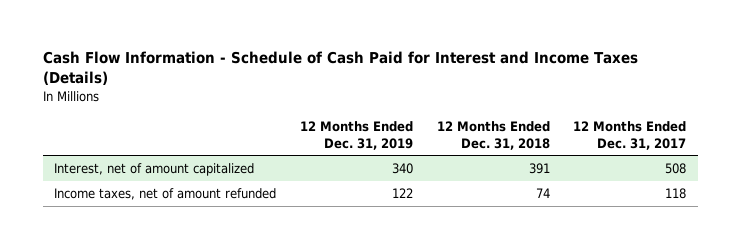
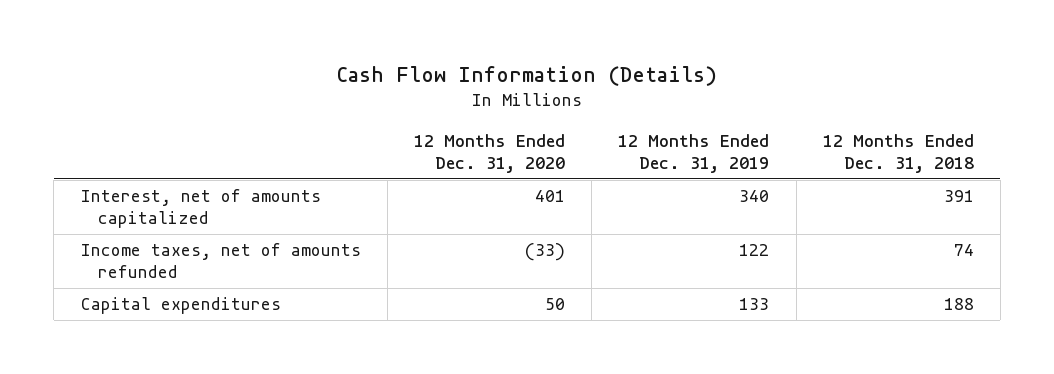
[42,51,638,86] Cash Flow Information - Schedule of Cash Paid for Interest and Income Taxes (Details) -> [336,66,718,87] Cash Flow Information (Details)
[573,121,687,150] 12 Months Ended Dec. 31, 2017 -> none
none -> [414,133,566,173] 12 Months Ended Dec. 31, 2020
[54,163,255,177] Interest, net of amount capitalized -> [80,189,321,229] Interest, net of amounts capitalized
[54,188,277,201] Income taxes, net of amount refunded -> [80,243,361,279] Income taxes, net of amounts refunded
none -> [80,297,281,315] Capital expenditures

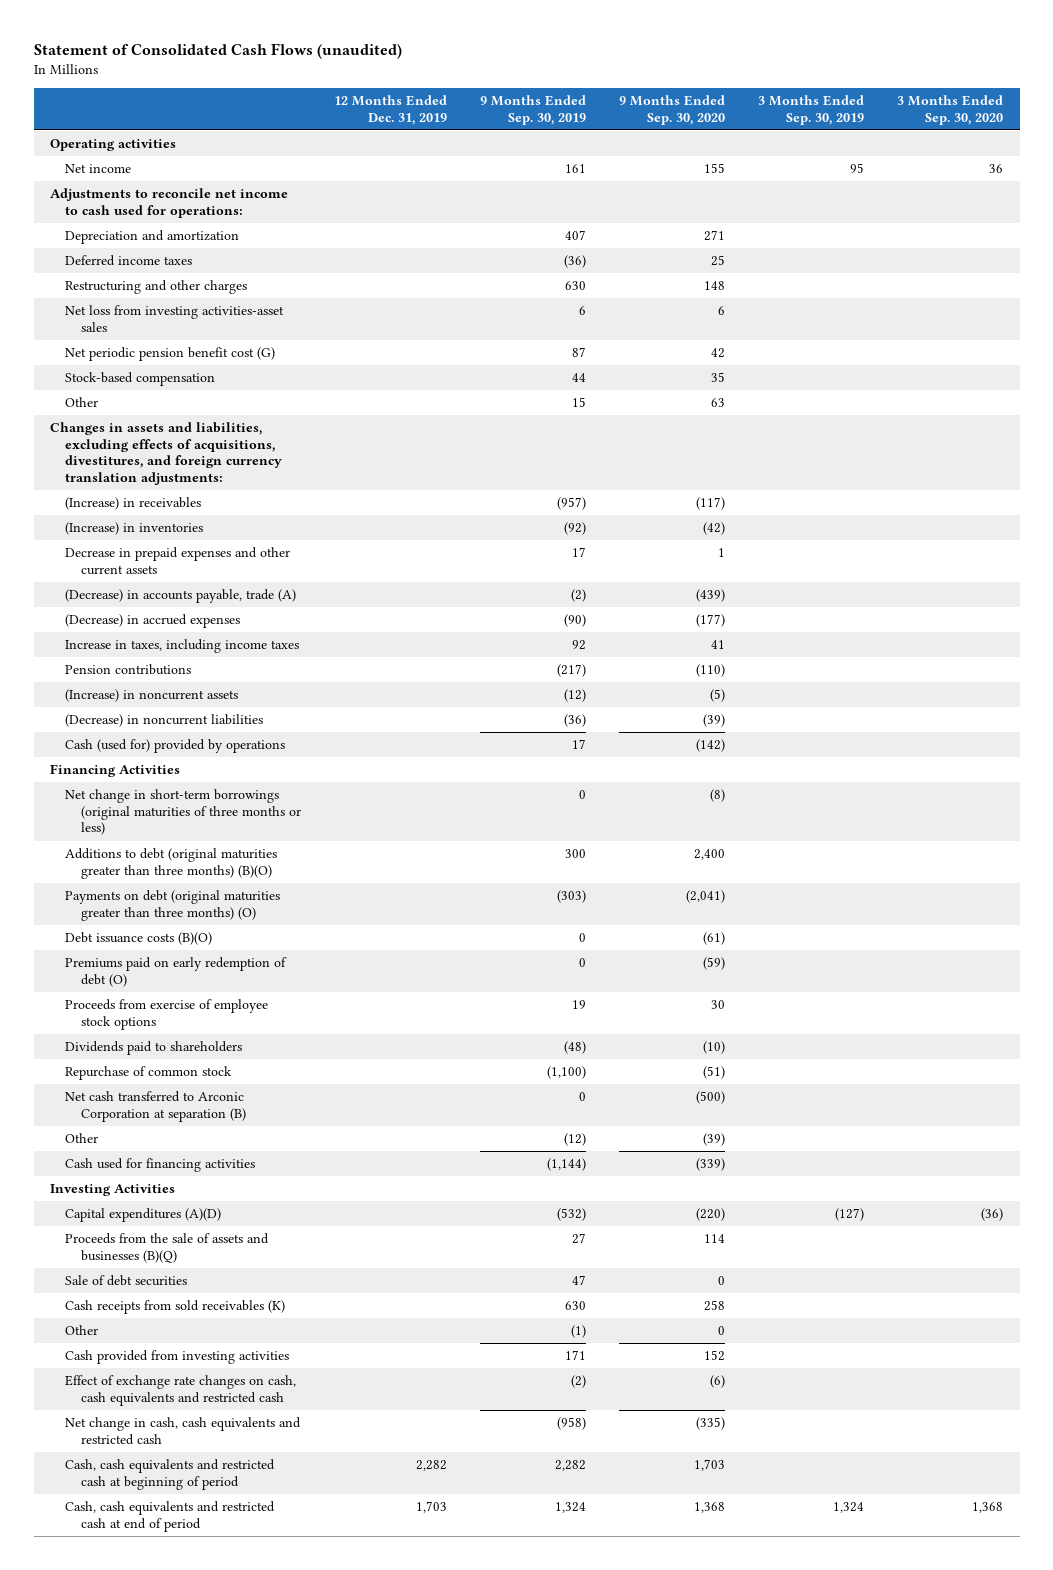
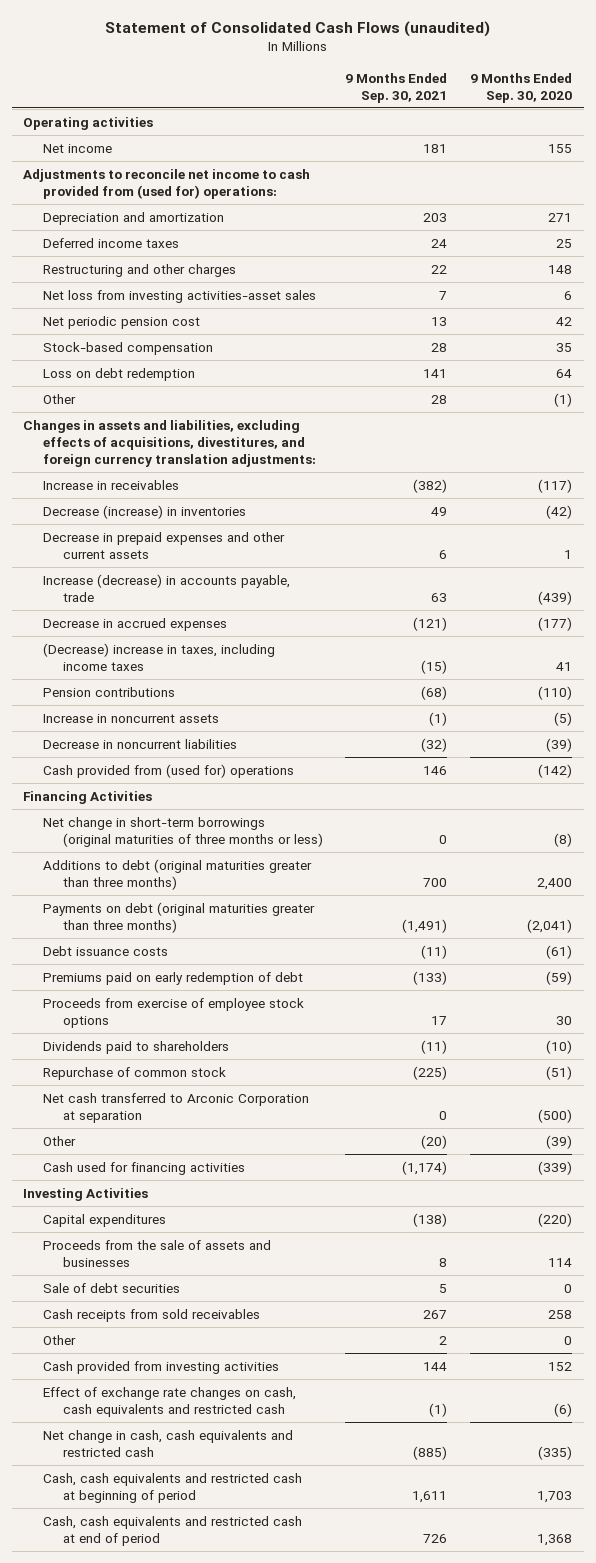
[333,95,447,125] 12 Months Ended Dec. 31, 2019 -> none
[479,95,586,125] 9 Months Ended Sep. 30, 2019 -> none
[757,95,864,125] 3 Months Ended Sep. 30, 2019 -> none
[897,95,1004,125] 3 Months Ended Sep. 30, 2020 -> none
none -> [345,72,448,103] 9 Months Ended Sep. 30, 2021
[50,188,289,218] Adjustments to reconcile net income to cash used for operations: -> [23,168,311,199] Adjustments to reconcile net income to cash provided from (used for) operations:
[65,347,276,362] Net periodic pension benefit cost (G) -> [42,315,200,329] Net periodic pension cost
none -> [42,367,195,381] Loss on debt redemption
[710,398,725,408] 63 -> [554,392,573,407] (1)
[65,497,202,511] (Increase) in receivables -> [42,479,179,490] Increase in receivables
[65,522,204,536] (Increase) in inventories -> [42,504,246,519] Decrease (increase) in inventories
[65,589,297,604] (Decrease) in accounts payable, trade (A) -> [42,573,290,602] Increase (decrease) in accounts payable, trade
[65,614,241,629] (Decrease) in accrued expenses -> [42,617,227,631] Decrease in accrued expenses
[65,639,300,654] Increase in taxes, including income taxes -> [42,642,275,671] (Decrease) increase in taxes, including income taxes
[65,689,239,703] (Increase) in noncurrent assets -> [42,713,219,723] Increase in noncurrent assets
[65,714,264,728] (Decrease) in noncurrent liabilities -> [42,738,237,749] Decrease in noncurrent liabilities
[65,739,286,754] Cash (used for) provided by operations -> [42,763,294,778] Cash provided from (used for) operations
[65,848,278,879] Additions to debt (original maturities greater than three months) (B)(O) -> [42,858,312,890] Additions to debt (original maturities greater than three months)
[65,890,281,921] Payments on debt (original maturities greater than three months) (O) -> [42,901,315,933] Payments on debt (original maturities greater than three months)
[65,932,213,946] Debt issuance costs (B)(O) -> [42,945,168,956] Debt issuance costs
[65,957,288,987] Premiums paid on early redemption of debt (O) -> [42,971,303,985] Premiums paid on early redemption of debt
[65,1091,246,1122] Net cash transferred to Arconic Corporation at separation (B) -> [42,1092,309,1123] Net cash transferred to Arconic Corporation at separation
[65,1208,222,1223] Capital expenditures (A)(D) -> [42,1213,166,1227] Capital expenditures
[65,1233,270,1263] Proceeds from the sale of assets and businesses (B)(Q) -> [42,1239,271,1267] Proceeds from the sale of assets and businesses
[65,1300,286,1315] Cash receipts from sold receivables (K) -> [42,1308,260,1322] Cash receipts from sold receivables

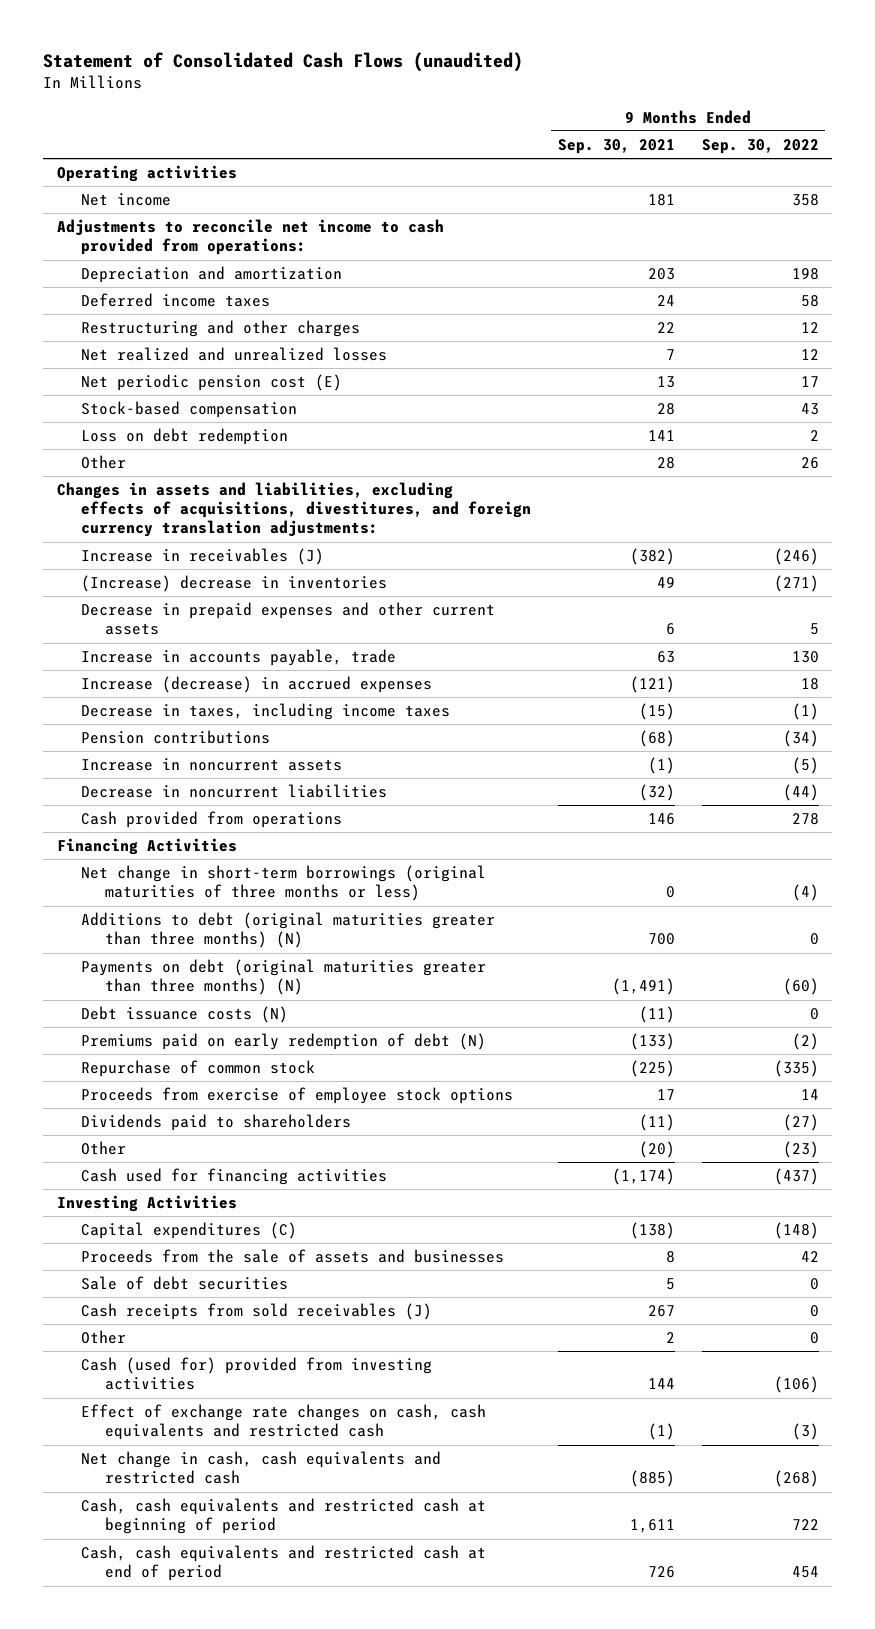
[470,72,573,103] 9 Months Ended Sep. 30, 2020 -> none
none -> [701,138,819,154] Sep. 30, 2022
[23,168,311,199] Adjustments to reconcile net income to cash provided from (used for) operations: -> [56,219,444,256] Adjustments to reconcile net income to cash provided from operations:
[42,289,316,303] Net loss from investing activities-asset sales -> none
none -> [80,347,387,362] Net realized and unrealized losses
[42,315,200,329] Net periodic pension cost -> [80,374,342,392] Net periodic pension cost (E)
[42,479,179,490] Increase in receivables -> [80,548,324,566] Increase in receivables (J)
[42,504,246,519] Decrease (increase) in inventories -> [80,575,387,593] (Increase) decrease in inventories
[42,573,290,602] Increase (decrease) in accounts payable, trade -> [80,649,396,667] Increase in accounts payable, trade
[42,617,227,631] Decrease in accrued expenses -> [80,676,432,694] Increase (decrease) in accrued expenses
[42,642,275,671] (Decrease) increase in taxes, including income taxes -> [80,703,450,721] Decrease in taxes, including income taxes
[42,763,294,778] Cash provided from (used for) operations -> [80,811,342,829] Cash provided from operations
[42,858,312,890] Additions to debt (original maturities greater than three months) -> [80,912,495,949] Additions to debt (original maturities greater than three months) (N)
[42,901,315,933] Payments on debt (original maturities greater than three months) -> [80,959,486,996] Payments on debt (original maturities greater than three months) (N)
[42,945,168,956] Debt issuance costs -> [80,1006,288,1024] Debt issuance costs (N)
[42,971,303,985] Premiums paid on early redemption of debt -> [80,1033,486,1051] Premiums paid on early redemption of debt (N)
[42,1066,226,1080] Repurchase of common stock -> [80,1060,315,1078] Repurchase of common stock
[42,1092,309,1123] Net cash transferred to Arconic Corporation at separation -> none
[42,1213,166,1227] Capital expenditures -> [80,1222,297,1240] Capital expenditures (C)
[42,1308,260,1322] Cash receipts from sold receivables -> [80,1303,432,1321] Cash receipts from sold receivables (J)
[42,1360,279,1374] Cash provided from investing activities -> [80,1357,432,1391] Cash (used for) provided from investing activities

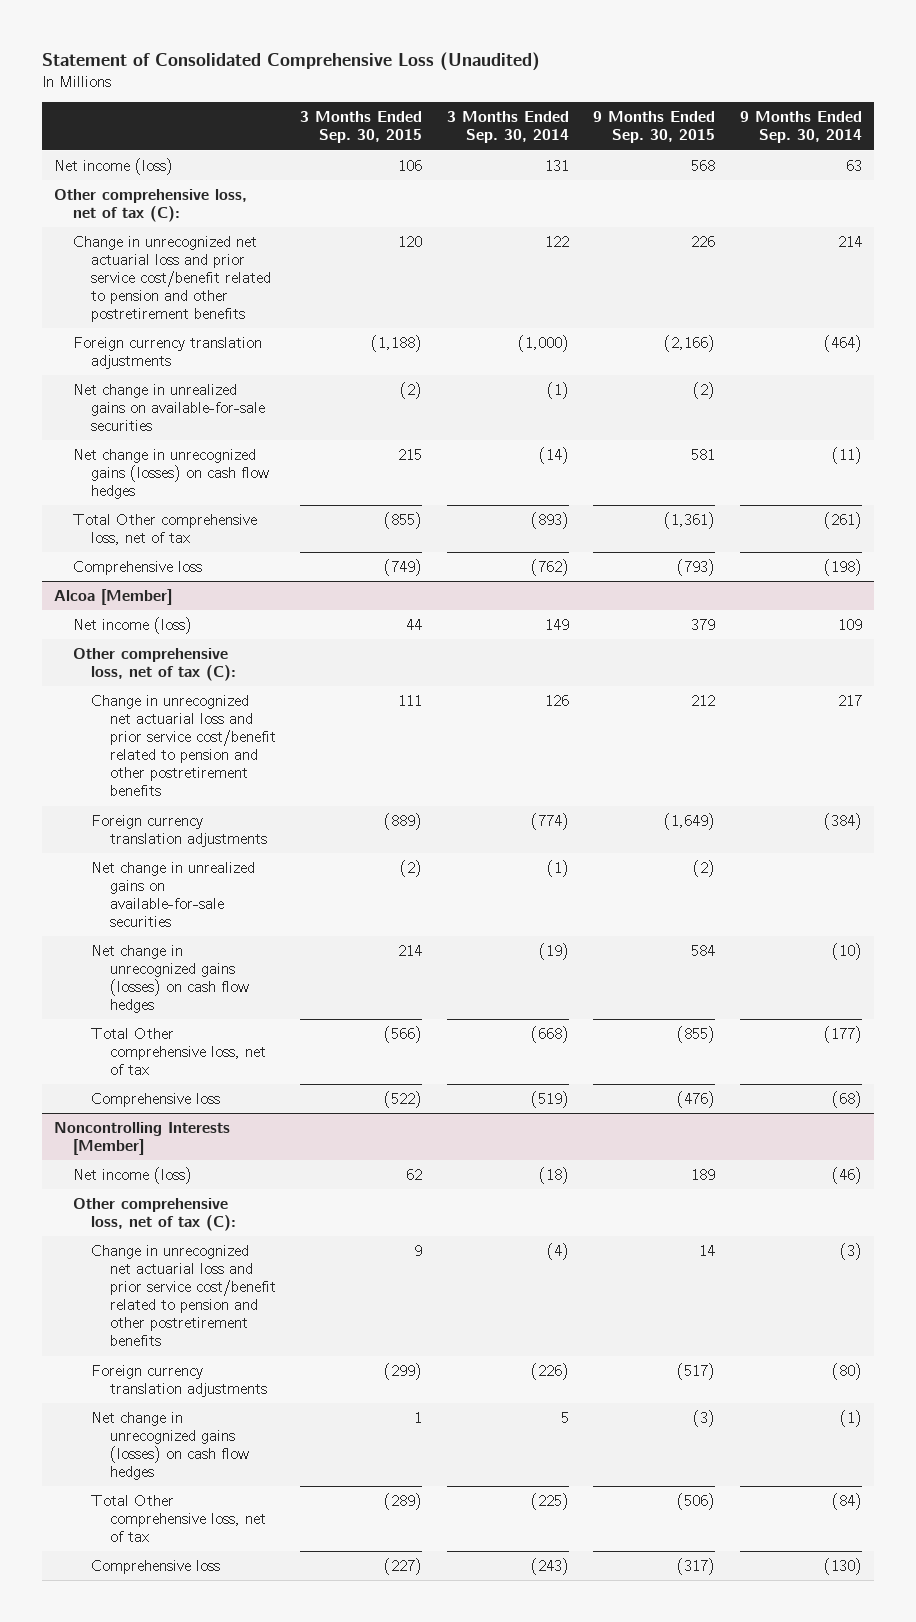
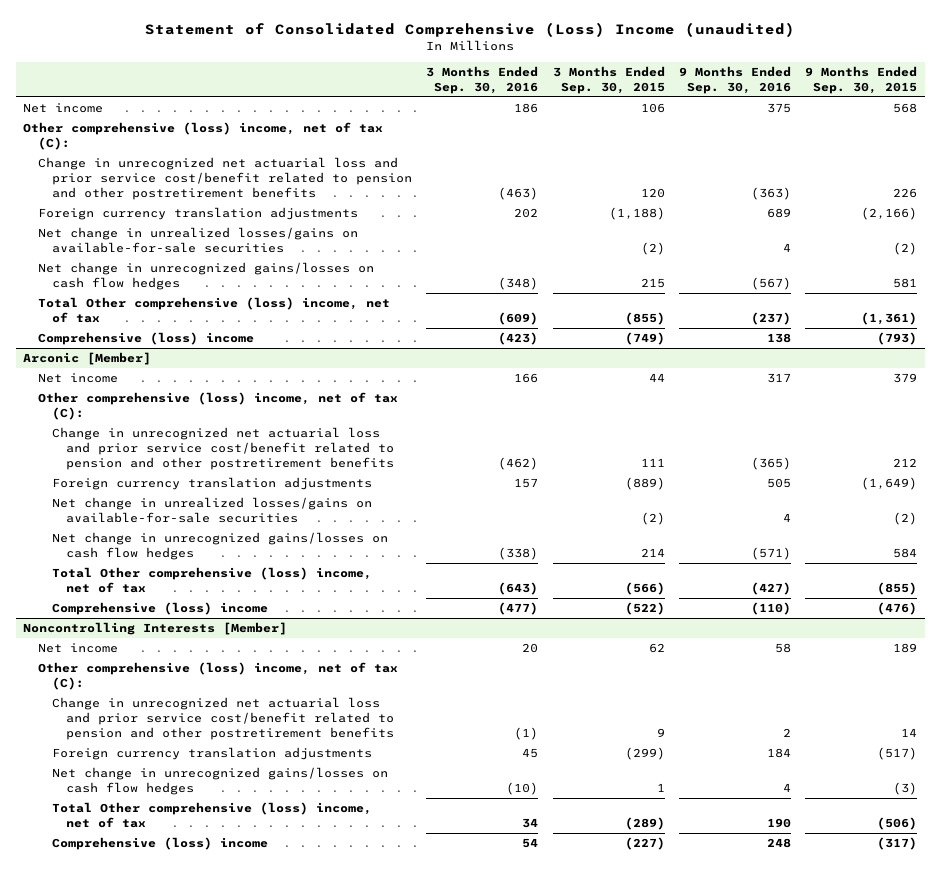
[41,52,540,72] Statement of Consolidated Comprehensive Loss (Unaudited) -> [145,22,796,38] Statement of Consolidated Comprehensive (Loss) Income (unaudited)
[446,111,569,144] 3 Months Ended Sep. 30, 2014 -> none
[739,111,862,144] 9 Months Ended Sep. 30, 2014 -> none
none -> [426,65,539,94] 3 Months Ended Sep. 30, 2016
none -> [678,65,791,94] 9 Months Ended Sep. 30, 2016
[54,157,174,175] Net income (loss) -> [23,103,104,114] Net income
[54,188,248,223] Other comprehensive loss, net of tax (C): -> [23,122,384,150] Other comprehensive (loss) income, net of tax (C):
[72,383,266,432] Net change in unrealized gains on available-for-sale securities -> [37,227,358,253] Net change in unrealized losses/gains on available-for-sale securities
[72,448,270,500] Net change in unrecognized gains (losses) on cash flow hedges -> [37,262,374,290] Net change in unrecognized gains/losses on cash flow hedges
[72,513,257,546] Total Other comprehensive loss, net of tax -> [37,297,390,323] Total Other comprehensive (loss) income, net of tax
[72,560,202,575] Comprehensive loss -> [37,332,254,346] Comprehensive (loss) income
[54,588,173,605] Alcoa [Member] -> [23,352,152,366] Arconic [Member]
[72,616,192,634] Net income (loss) -> [37,373,118,384] Net income
[72,647,237,682] Other comprehensive loss, net of tax (C): -> [37,392,398,420] Other comprehensive (loss) income, net of tax (C):
[91,861,256,928] Net change in unrealized gains on available-for-sale securities -> [51,497,372,523] Net change in unrealized losses/gains on available-for-sale securities
[91,944,249,1014] Net change in unrecognized gains (losses) on cash flow hedges -> [51,532,388,560] Net change in unrecognized gains/losses on cash flow hedges
[91,1027,266,1076] Total Other comprehensive loss, net of tax -> [51,567,372,593] Total Other comprehensive (loss) income, net of tax
[91,1092,221,1107] Comprehensive loss -> [51,602,268,616] Comprehensive (loss) income
[72,1166,192,1184] Net income (loss) -> [37,643,118,654] Net income
[72,1197,237,1232] Other comprehensive loss, net of tax (C): -> [37,662,398,690] Other comprehensive (loss) income, net of tax (C):
[91,1411,249,1481] Net change in unrecognized gains (losses) on cash flow hedges -> [51,767,388,795] Net change in unrecognized gains/losses on cash flow hedges
[91,1494,266,1543] Total Other comprehensive loss, net of tax -> [51,802,372,828] Total Other comprehensive (loss) income, net of tax
[91,1559,221,1574] Comprehensive loss -> [51,837,268,851] Comprehensive (loss) income

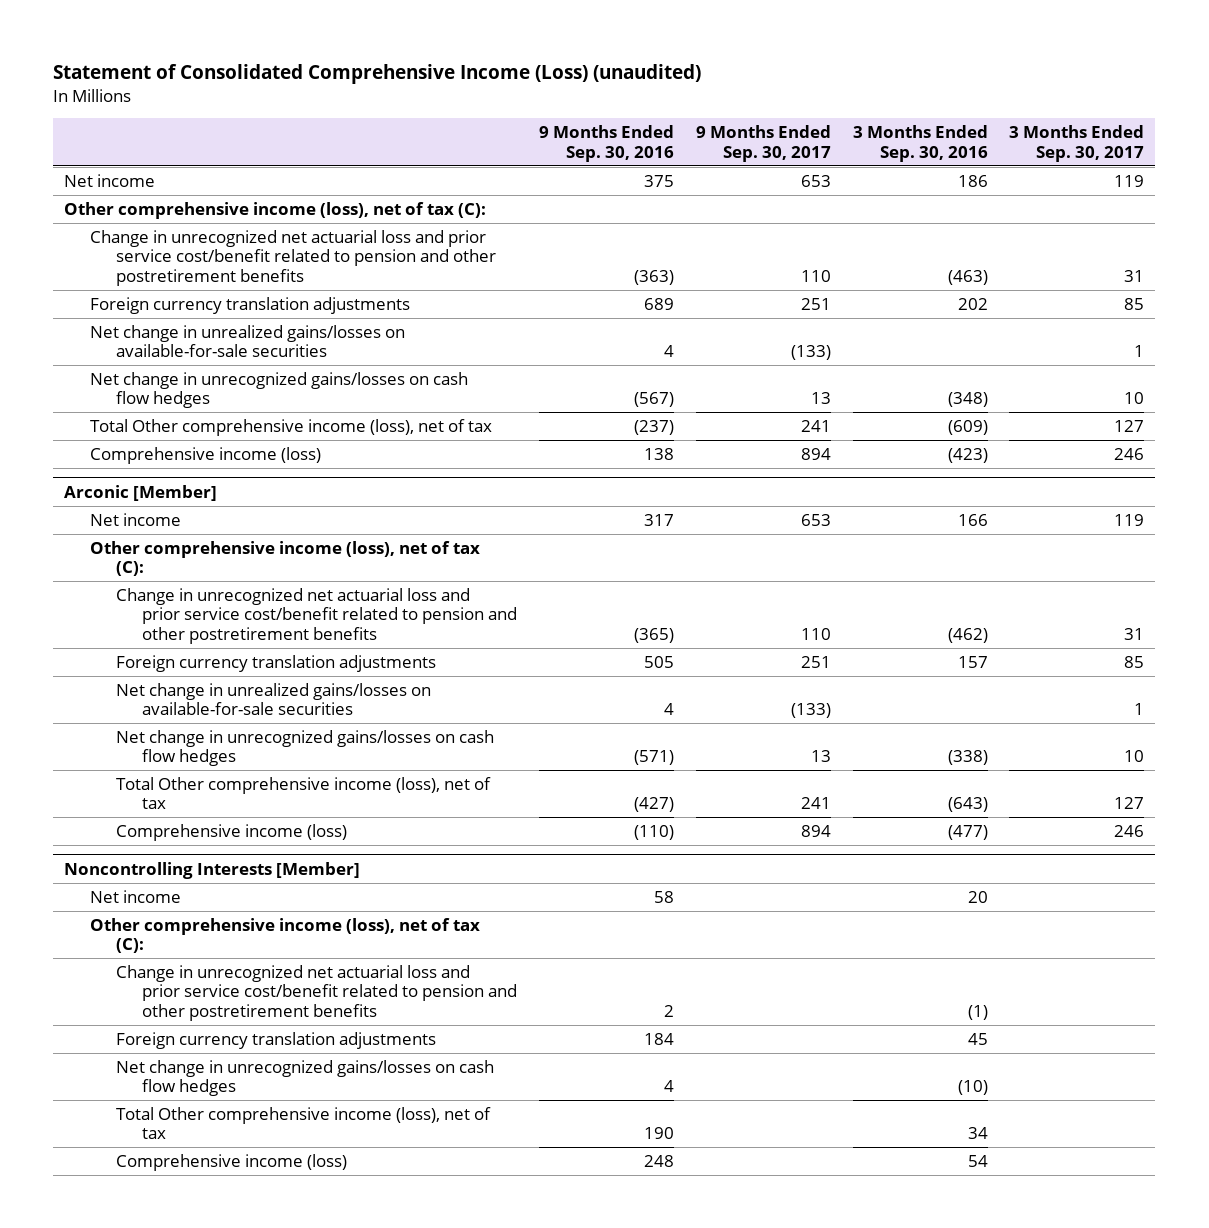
[145,22,796,38] Statement of Consolidated Comprehensive (Loss) Income (unaudited) -> [53,64,702,85] Statement of Consolidated Comprehensive Income (Loss) (unaudited)
[552,65,665,94] 3 Months Ended Sep. 30, 2015 -> none
[805,65,918,94] 9 Months Ended Sep. 30, 2015 -> none
none -> [695,125,831,162] 9 Months Ended Sep. 30, 2017
none -> [1009,125,1145,162] 3 Months Ended Sep. 30, 2017
[23,122,384,150] Other comprehensive (loss) income, net of tax (C): -> [64,201,487,219] Other comprehensive income (loss), net of tax (C):
[37,227,358,253] Net change in unrealized losses/gains on available-for-sale securities -> [90,324,406,358] Net change in unrealized gains/losses on available-for-sale securities
[37,297,390,323] Total Other comprehensive (loss) income, net of tax -> [90,418,493,436] Total Other comprehensive income (loss), net of tax
[37,332,254,346] Comprehensive (loss) income -> [90,446,322,464] Comprehensive income (loss)
[37,392,398,420] Other comprehensive (loss) income, net of tax (C): -> [90,540,481,577] Other comprehensive income (loss), net of tax (C):
[51,497,372,523] Net change in unrealized losses/gains on available-for-sale securities -> [116,682,432,716] Net change in unrealized gains/losses on available-for-sale securities
[51,567,372,593] Total Other comprehensive (loss) income, net of tax -> [116,776,492,810] Total Other comprehensive income (loss), net of tax
[51,602,268,616] Comprehensive (loss) income -> [116,823,348,841] Comprehensive income (loss)
[37,662,398,690] Other comprehensive (loss) income, net of tax (C): -> [90,917,481,954] Other comprehensive income (loss), net of tax (C):
[51,802,372,828] Total Other comprehensive (loss) income, net of tax -> [116,1106,492,1140] Total Other comprehensive income (loss), net of tax
[51,837,268,851] Comprehensive (loss) income -> [116,1153,348,1171] Comprehensive income (loss)

